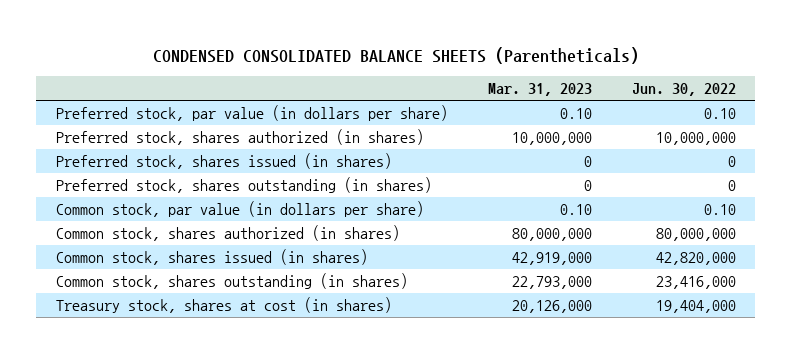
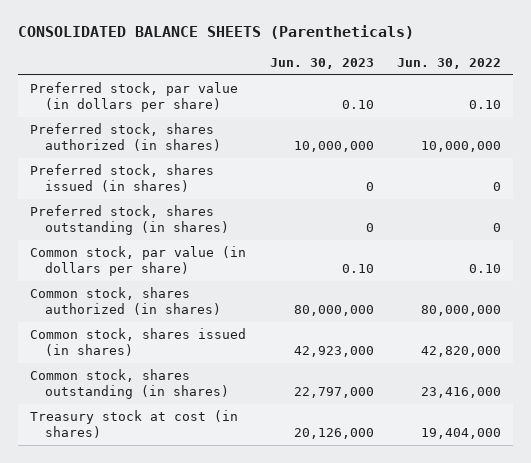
[152,46,639,64] CONDENSED CONSOLIDATED BALANCE SHEETS (Parentheticals) -> [18,25,415,40] CONSOLIDATED BALANCE SHEETS (Parentheticals)
[487,83,592,97] Mar. 31, 2023 -> none
none -> [269,57,374,69] Jun. 30, 2023
[56,296,393,313] Treasury stock, shares at cost (in shares) -> [30,410,239,438] Treasury stock at cost (in shares)

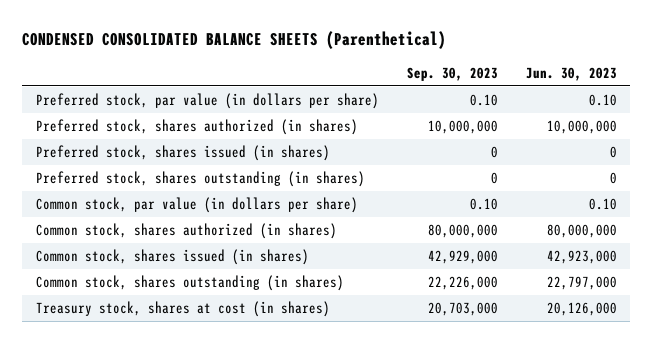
[18,25,415,40] CONSOLIDATED BALANCE SHEETS (Parentheticals) -> [22,30,447,49] CONDENSED CONSOLIDATED BALANCE SHEETS (Parenthetical)
[397,57,502,69] Jun. 30, 2022 -> none
none -> [406,66,498,81] Sep. 30, 2023
[30,410,239,438] Treasury stock at cost (in shares) -> [36,301,331,318] Treasury stock, shares at cost (in shares)

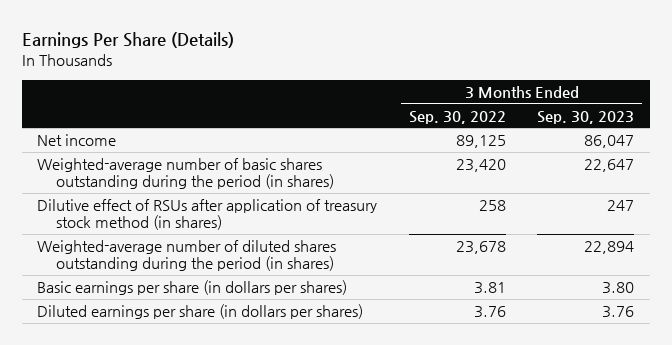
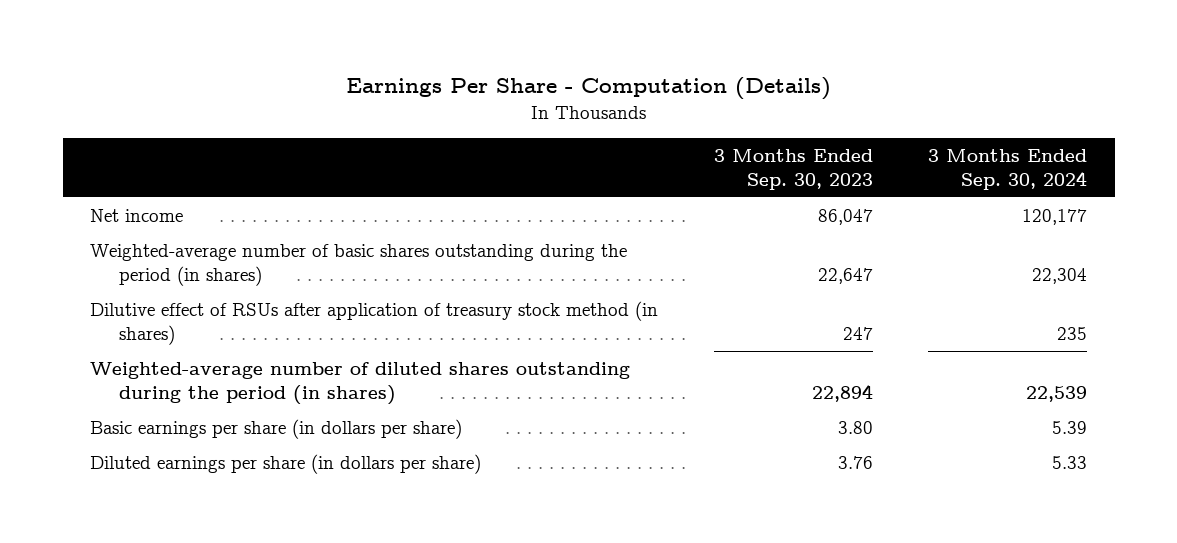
[21,31,234,48] Earnings Per Share (Details) -> [345,76,831,100] Earnings Per Share - Computation (Details)
[408,110,506,124] Sep. 30, 2022 -> none
none -> [927,148,1087,190] 3 Months Ended Sep. 30, 2024
[37,280,348,296] Basic earnings per share (in dollars per shares) -> [90,418,463,439] Basic earnings per share (in dollars per share)
[37,304,364,320] Diluted earnings per share (in dollars per shares) -> [90,453,482,474] Diluted earnings per share (in dollars per share)

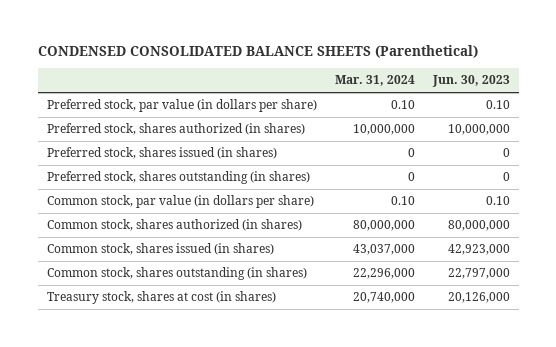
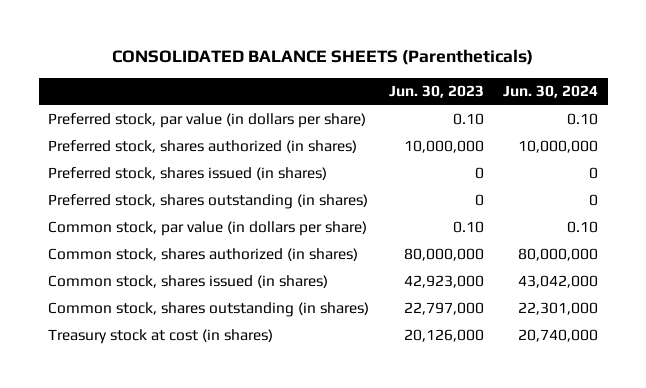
[37,45,478,59] CONDENSED CONSOLIDATED BALANCE SHEETS (Parenthetical) -> [112,49,534,66] CONSOLIDATED BALANCE SHEETS (Parentheticals)
[334,75,415,87] Mar. 31, 2024 -> none
none -> [503,85,599,99] Jun. 30, 2024
[46,291,276,305] Treasury stock, shares at cost (in shares) -> [48,329,274,345] Treasury stock at cost (in shares)

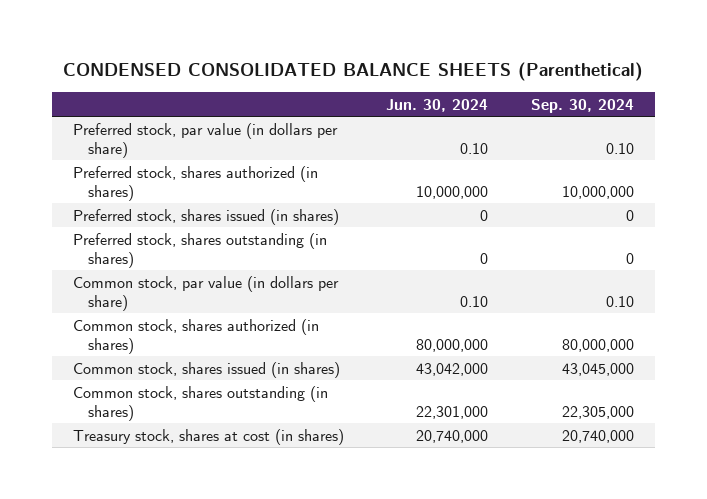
[112,49,534,66] CONSOLIDATED BALANCE SHEETS (Parentheticals) -> [63,62,644,82] CONDENSED CONSOLIDATED BALANCE SHEETS (Parenthetical)
[388,85,484,99] Jun. 30, 2023 -> none
none -> [530,98,634,113] Sep. 30, 2024
[48,329,274,345] Treasury stock at cost (in shares) -> [72,428,344,445] Treasury stock, shares at cost (in shares)

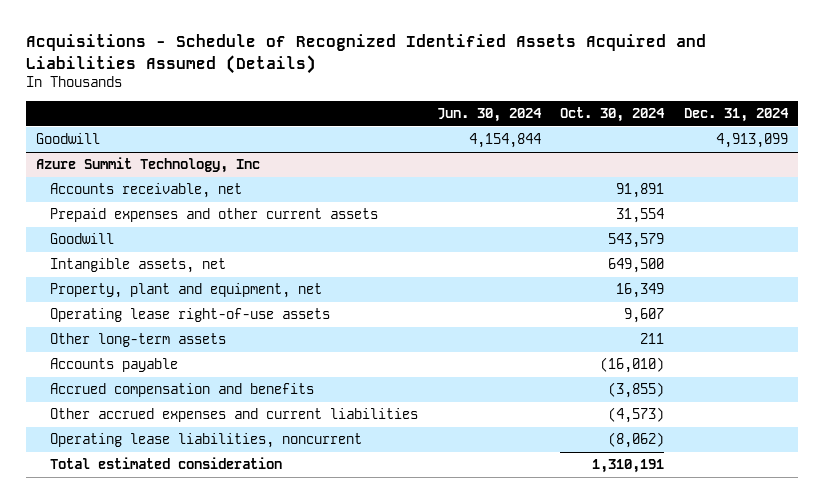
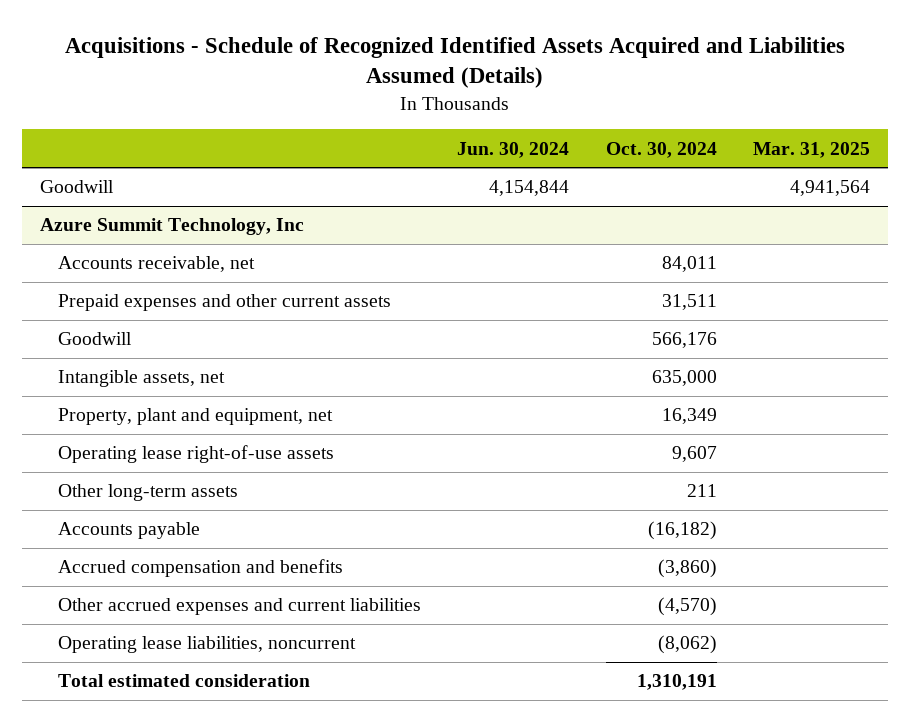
[683,108,789,123] Dec. 31, 2024 -> none
none -> [753,141,871,158] Mar. 31, 2025
[616,183,665,199] 91,891 -> [661,256,717,273] 84,011
[616,208,665,224] 31,554 -> [661,294,717,311] 31,511
[608,233,665,249] 543,579 -> [651,332,717,349] 566,176
[608,258,665,274] 649,500 -> [651,370,717,387] 635,000
[600,357,665,374] (16,010) -> [647,521,717,541] (16,182)
[608,382,665,399] (3,855) -> [657,559,717,579] (3,860)
[608,407,665,424] (4,573) -> [657,597,717,617] (4,570)

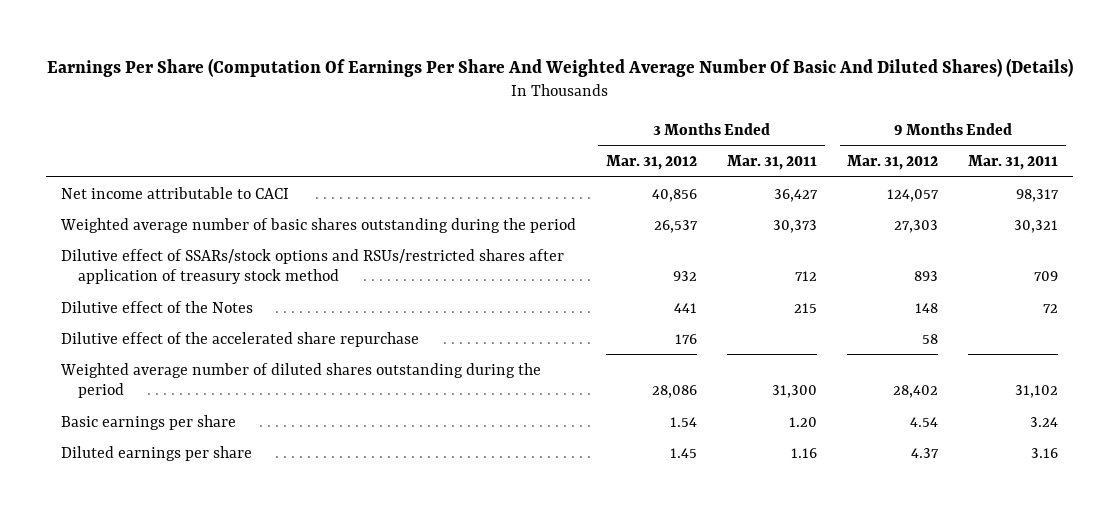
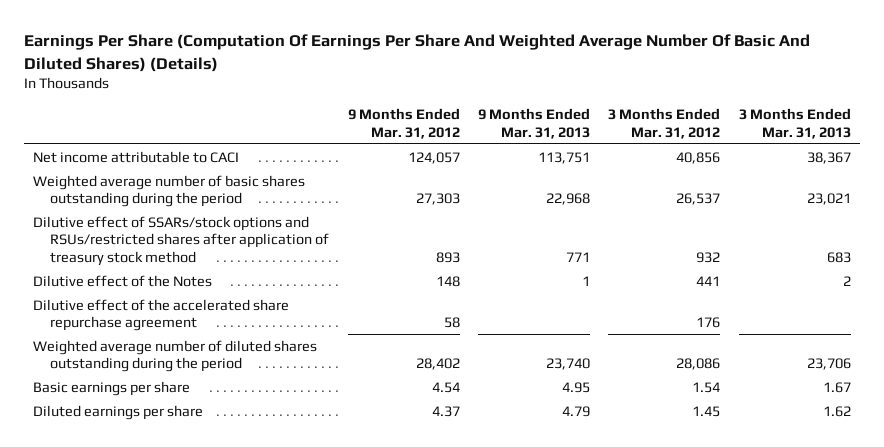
[727,154,818,170] Mar. 31, 2011 -> none
[968,154,1059,170] Mar. 31, 2011 -> none
none -> [478,107,591,139] 9 Months Ended Mar. 31, 2013
none -> [738,107,851,139] 3 Months Ended Mar. 31, 2013
[60,331,419,347] Dilutive effect of the accelerated share repurchase -> [33,298,290,332] Dilutive effect of the accelerated share repurchase agreement

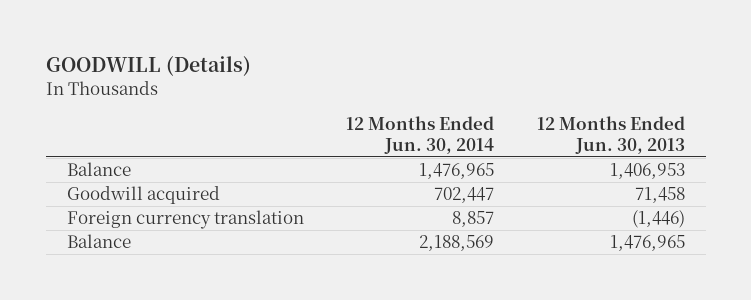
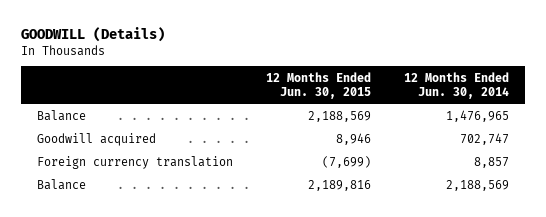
[536,116,685,154] 12 Months Ended Jun. 30, 2013 -> none
none -> [265,71,371,99] 12 Months Ended Jun. 30, 2015
[434,187,495,204] 702,447 -> [459,132,509,145] 702,747

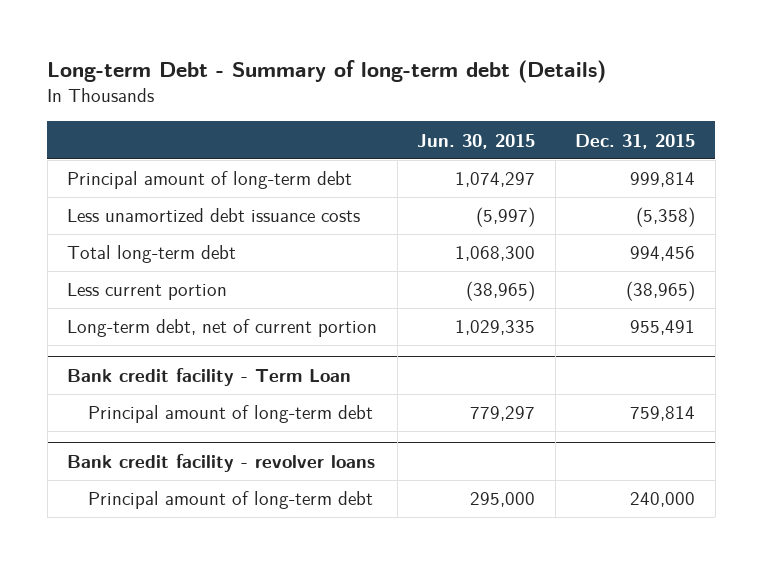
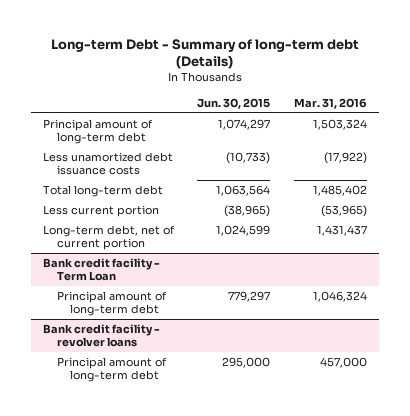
[575,133,696,149] Dec. 31, 2015 -> none
none -> [293,97,367,109] Mar. 31, 2016
[476,207,536,228] (5,997) -> [226,152,271,165] (10,733)
[455,246,536,262] 1,068,300 -> [216,185,271,197] 1,063,564
[455,320,536,336] 1,029,335 -> [216,225,271,237] 1,024,599

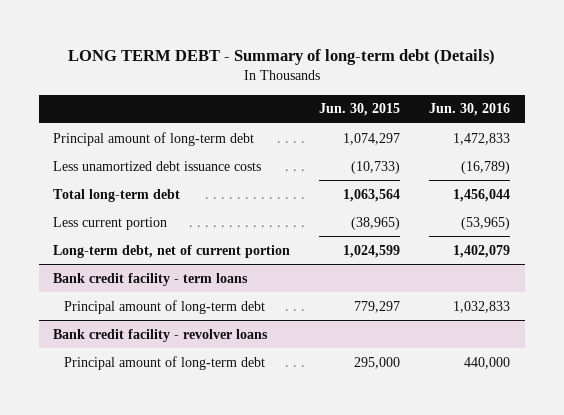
[50,38,359,70] Long-term Debt - Summary of long-term debt (Details) -> [67,49,495,66] LONG TERM DEBT - Summary of long-term debt (Details)
[293,97,367,109] Mar. 31, 2016 -> none
none -> [429,103,511,117] Jun. 30, 2016
[42,258,160,282] Bank credit facility - Term Loan -> [53,272,249,286] Bank credit facility - term loans

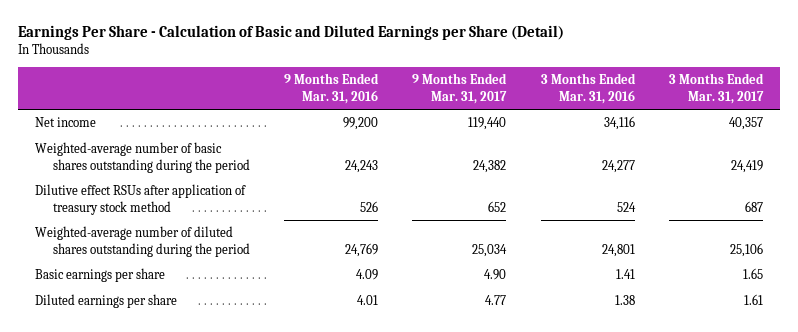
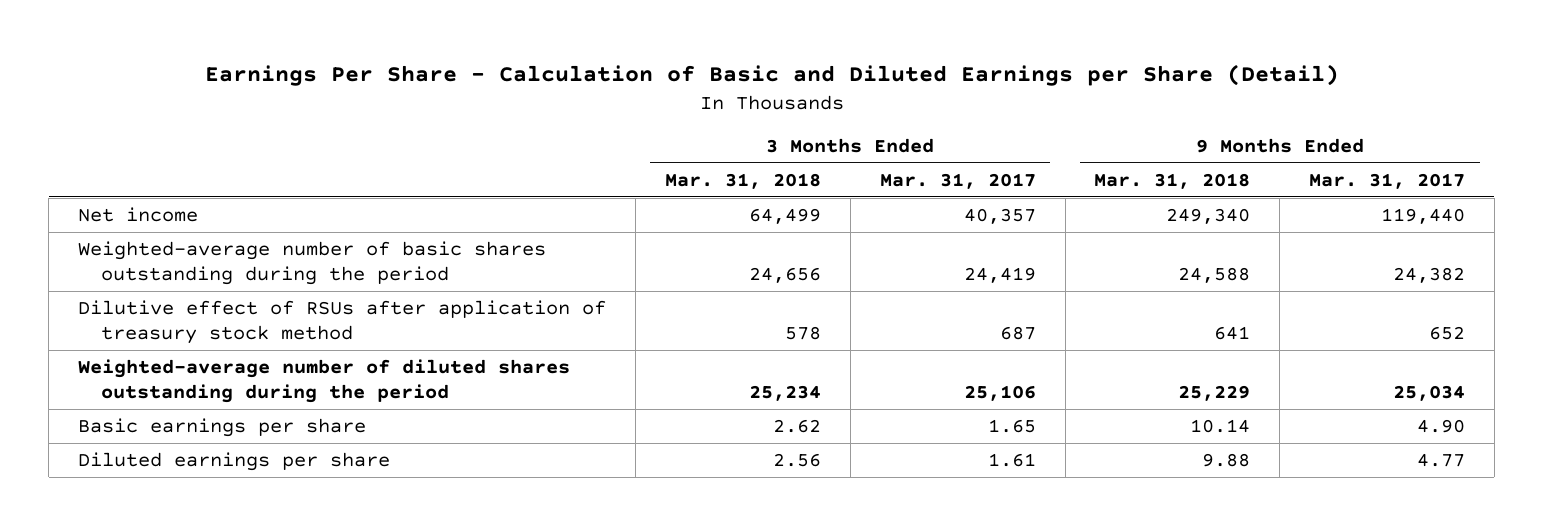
[284,73,380,104] 9 Months Ended Mar. 31, 2016 -> none
[540,73,636,104] 3 Months Ended Mar. 31, 2016 -> none
none -> [664,172,821,189] Mar. 31, 2018
none -> [1094,172,1251,189] Mar. 31, 2018
[34,184,246,215] Dilutive effect RSUs after application of treasury stock method -> [78,299,607,345] Dilutive effect of RSUs after application of treasury stock method

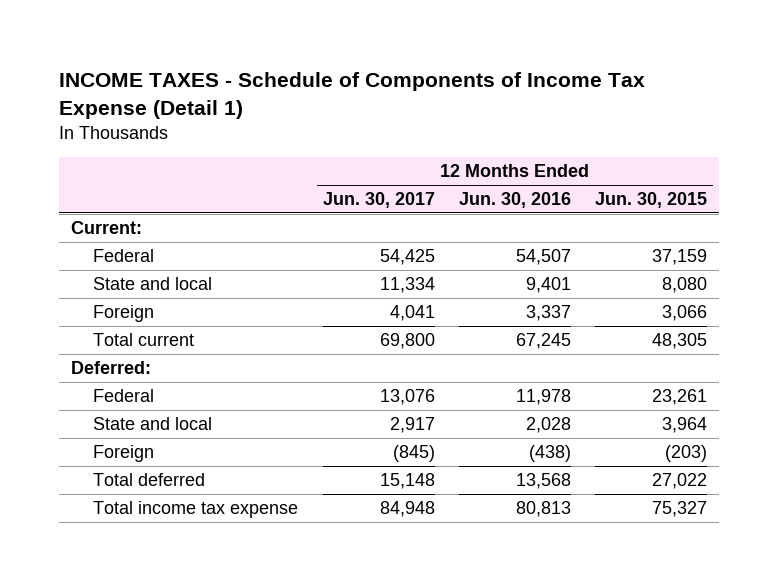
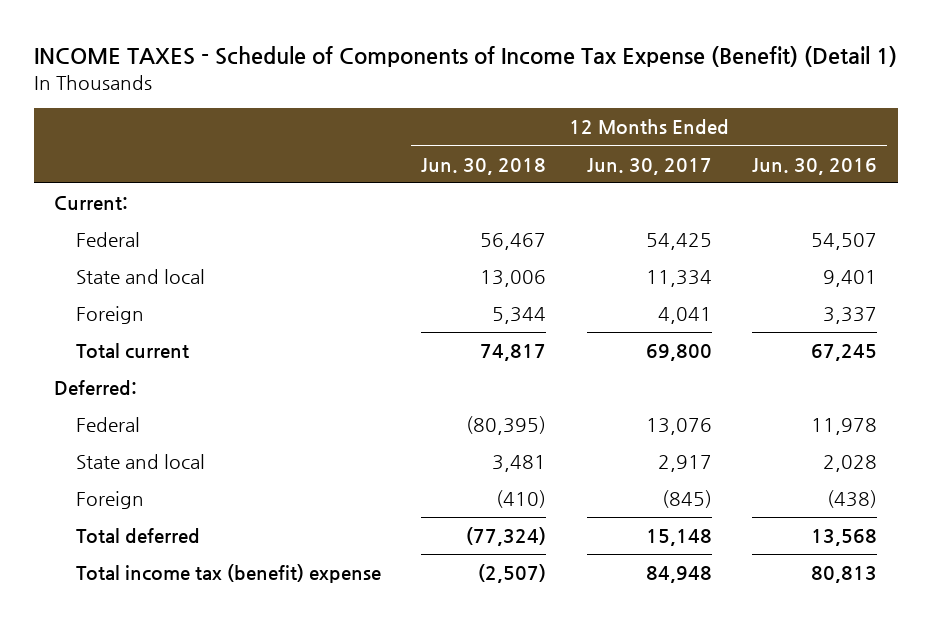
[58,71,645,119] INCOME TAXES - Schedule of Components of Income Tax Expense (Detail 1) -> [33,46,897,68] INCOME TAXES - Schedule of Components of Income Tax Expense (Benefit) (Detail 1)
[595,192,708,209] Jun. 30, 2015 -> none
none -> [421,157,547,175] Jun. 30, 2018
[93,501,299,519] Total income tax expense -> [75,564,381,584] Total income tax (benefit) expense

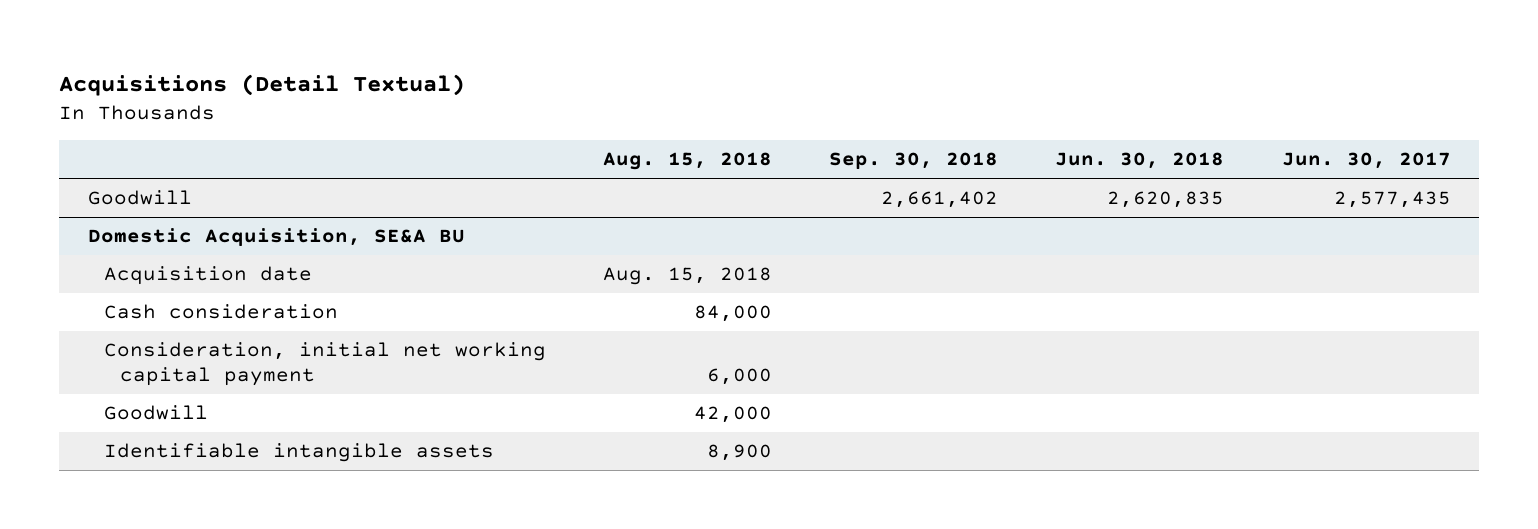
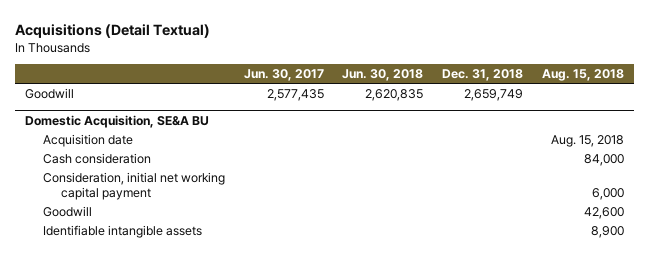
[829,152,999,170] Sep. 30, 2018 -> none
none -> [442,69,524,82] Dec. 31, 2018
[693,406,772,424] 42,000 -> [584,206,625,219] 42,600

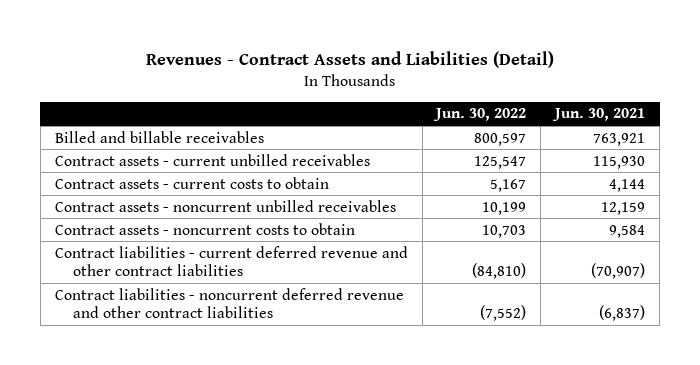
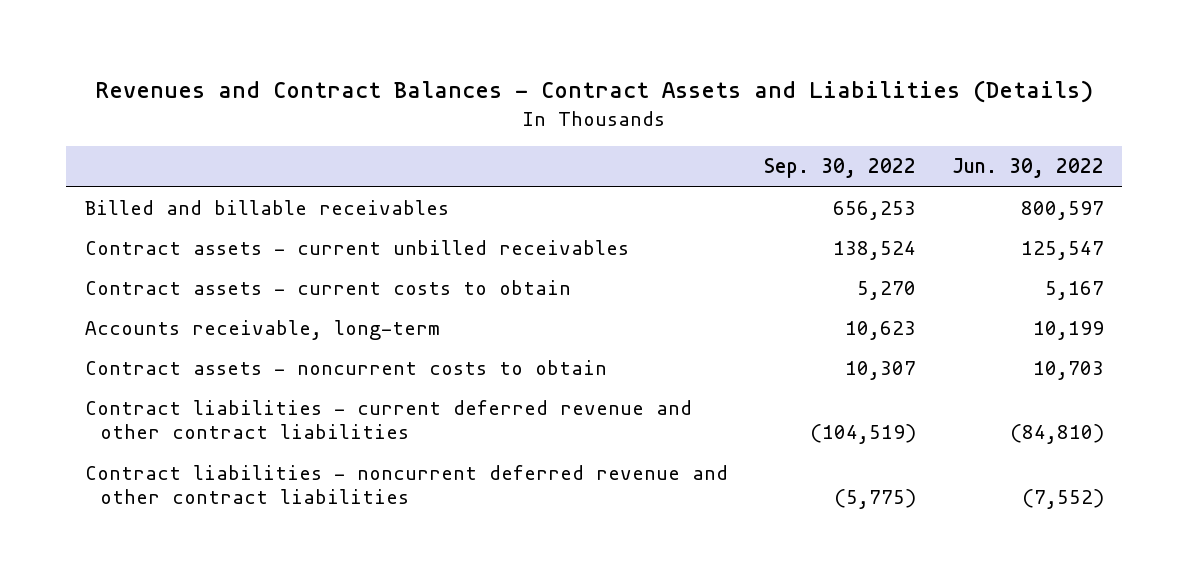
[145,50,554,68] Revenues - Contract Assets and Liabilities (Detail) -> [95,80,1094,104] Revenues and Contract Balances - Contract Assets and Liabilities (Details)
[552,108,646,122] Jun. 30, 2021 -> none
none -> [763,158,916,179] Sep. 30, 2022
[54,199,396,212] Contract assets - noncurrent unbilled receivables -> [84,320,440,341] Accounts receivable, long-term

